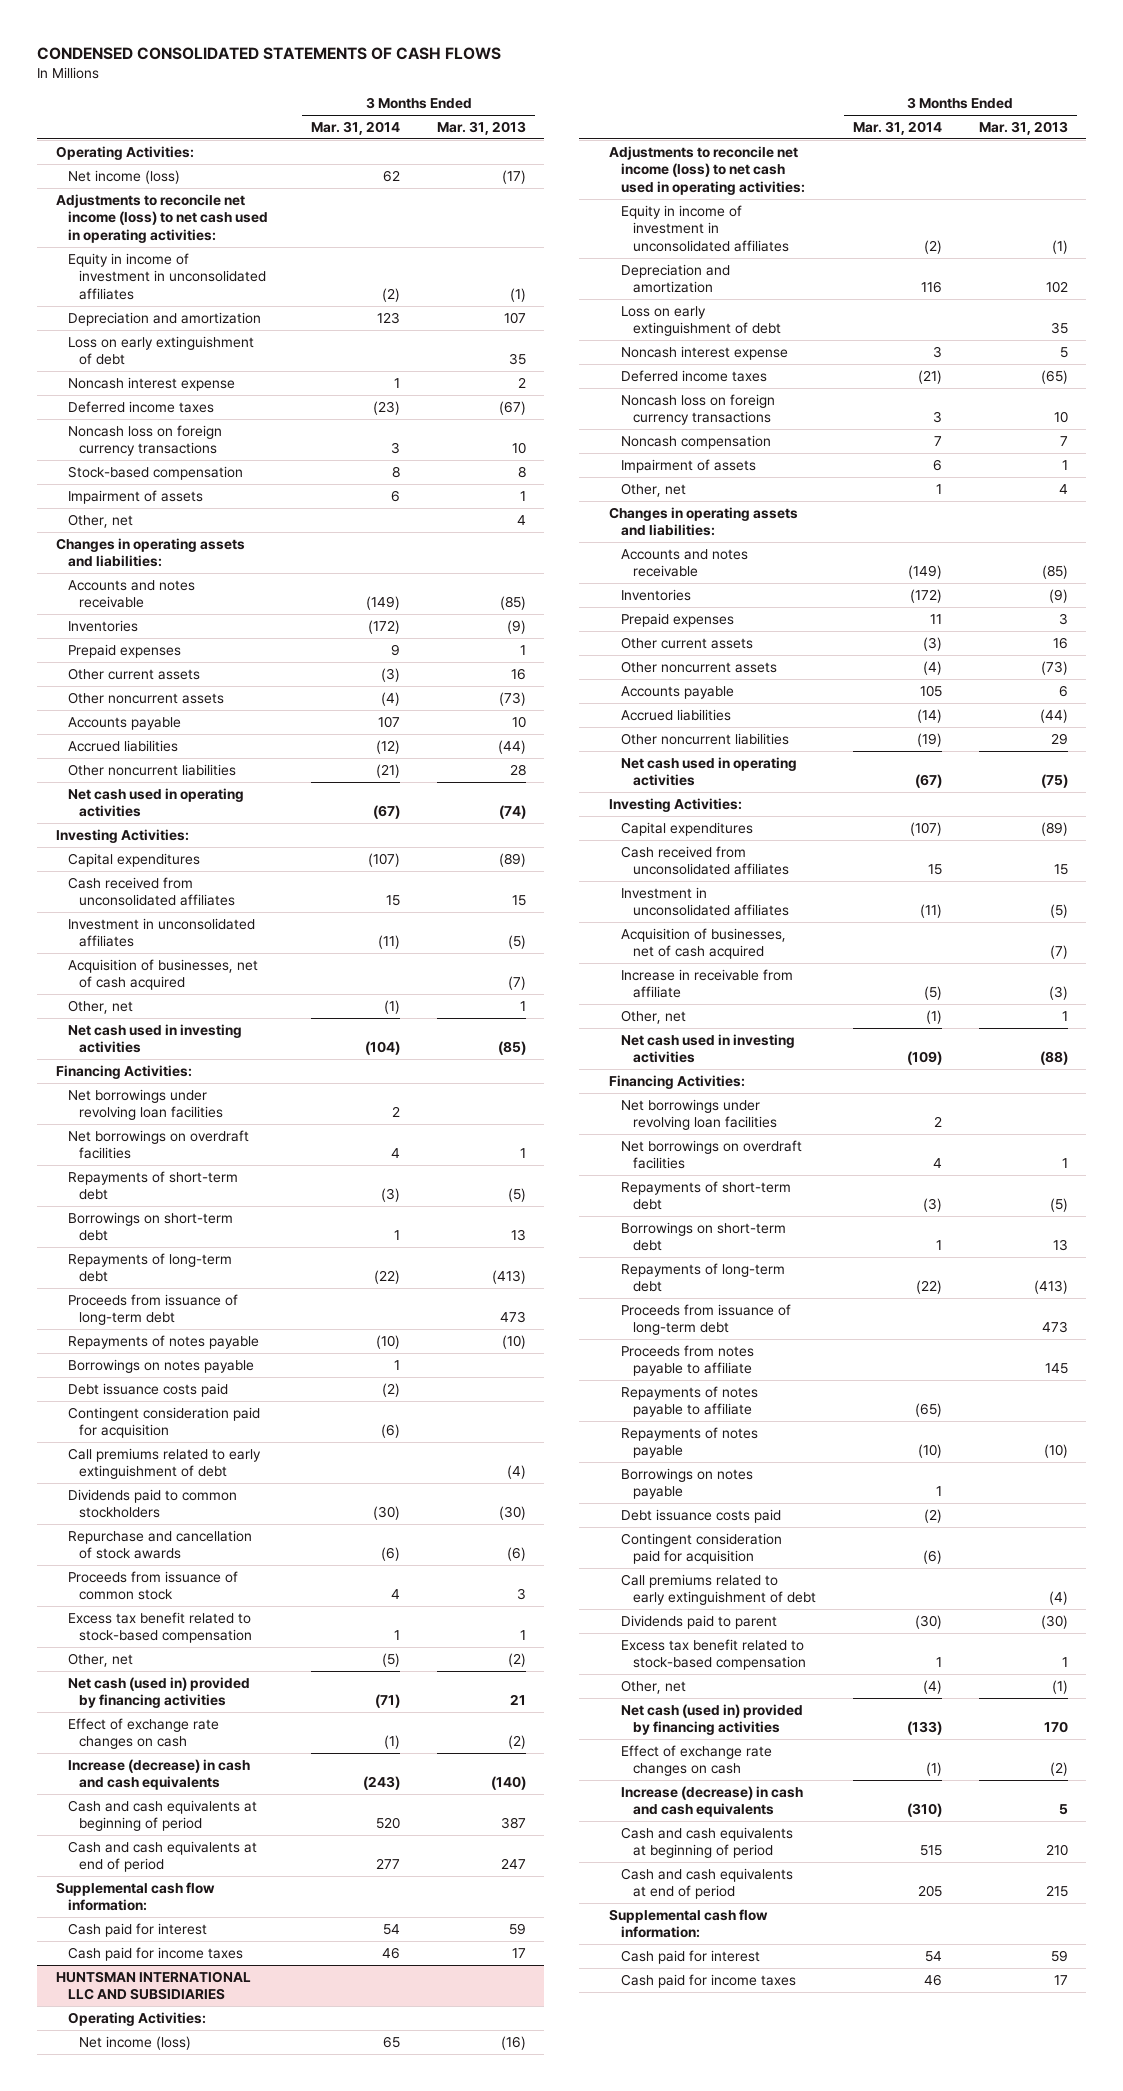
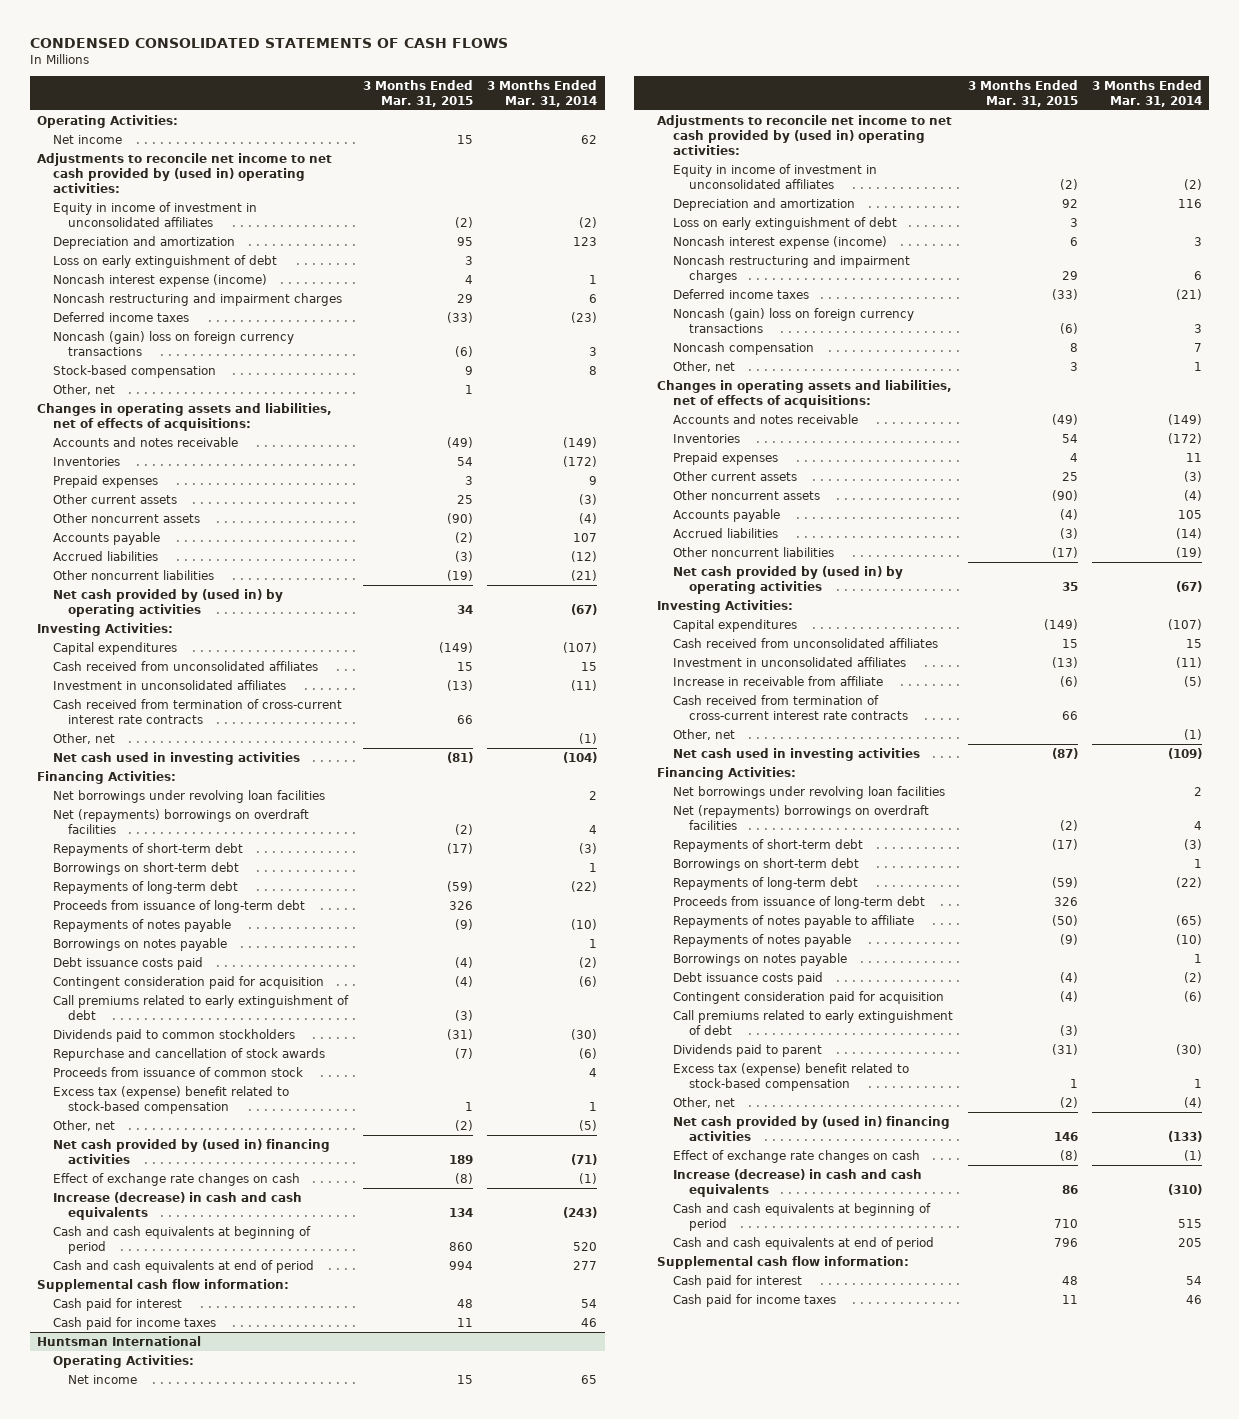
[436,121,526,136] Mar. 31, 2013 -> none
none -> [362,79,473,107] 3 Months Ended Mar. 31, 2015
[67,169,180,184] Net income (loss) -> [52,134,122,144] Net income
[55,193,268,243] Adjustments to reconcile net income (loss) to net cash used in operating activities: -> [37,152,333,193] Adjustments to reconcile net income to net cash provided by (used in) operating activities:
[67,376,235,391] Noncash interest expense -> [52,273,267,287] Noncash interest expense (income)
none -> [52,292,342,306] Noncash restructuring and impairment charges
[67,424,222,457] Noncash loss on foreign currency transactions -> [52,330,294,356] Noncash (gain) loss on foreign currency transactions
[67,489,203,504] Impairment of assets -> none
[55,537,245,568] Changes in operating assets and liabilities: -> [37,402,333,431] Changes in operating assets and liabilities, net of effects of acquisitions:
[67,787,244,818] Net cash used in operating activities -> [52,588,283,617] Net cash provided by (used in) by operating activities
[67,958,258,991] Acquisition of businesses, net of cash acquired -> none
none -> [52,698,342,724] Cash received from termination of cross-current interest rate contracts
[67,1129,249,1160] Net borrowings on overdraft facilities -> [52,808,309,834] Net (repayments) borrowings on overdraft facilities
[67,1611,253,1644] Excess tax benefit related to stock-based compensation -> [52,1085,289,1114] Excess tax (expense) benefit related to stock-based compensation
[67,1676,250,1709] Net cash (used in) provided by financing activities -> [52,1138,330,1164] Net cash provided by (used in) financing activities
[55,1970,251,2001] HUNTSMAN INTERNATIONAL LLC AND SUBSIDIARIES -> none
none -> [37,1335,202,1346] Huntsman International
[79,2035,192,2050] Net income (loss) -> [68,1374,138,1384] Net income
[609,145,806,195] Adjustments to reconcile net income (loss) to net cash used in operating activities: -> [657,114,953,155] Adjustments to reconcile net income to net cash provided by (used in) operating activities:
[621,345,789,360] Noncash interest expense -> [673,235,888,249] Noncash interest expense (income)
none -> [673,254,911,283] Noncash restructuring and impairment charges
[621,393,776,426] Noncash loss on foreign currency transactions -> [673,307,915,333] Noncash (gain) loss on foreign currency transactions
[621,458,757,473] Impairment of assets -> none
[609,506,799,537] Changes in operating assets and liabilities: -> [657,379,953,408] Changes in operating assets and liabilities, net of effects of acquisitions:
[621,756,798,787] Net cash used in operating activities -> [673,565,904,594] Net cash provided by (used in) by operating activities
[621,927,787,960] Acquisition of businesses, net of cash acquired -> none
none -> [673,694,908,720] Cash received from termination of cross-current interest rate contracts
[621,1139,803,1170] Net borrowings on overdraft facilities -> [673,804,930,830] Net (repayments) borrowings on overdraft facilities
[621,1344,755,1377] Proceeds from notes payable to affiliate -> none
[621,1638,806,1671] Excess tax benefit related to stock-based compensation -> [673,1062,910,1091] Excess tax (expense) benefit related to stock-based compensation
[621,1703,804,1736] Net cash (used in) provided by financing activities -> [673,1115,951,1141] Net cash provided by (used in) financing activities

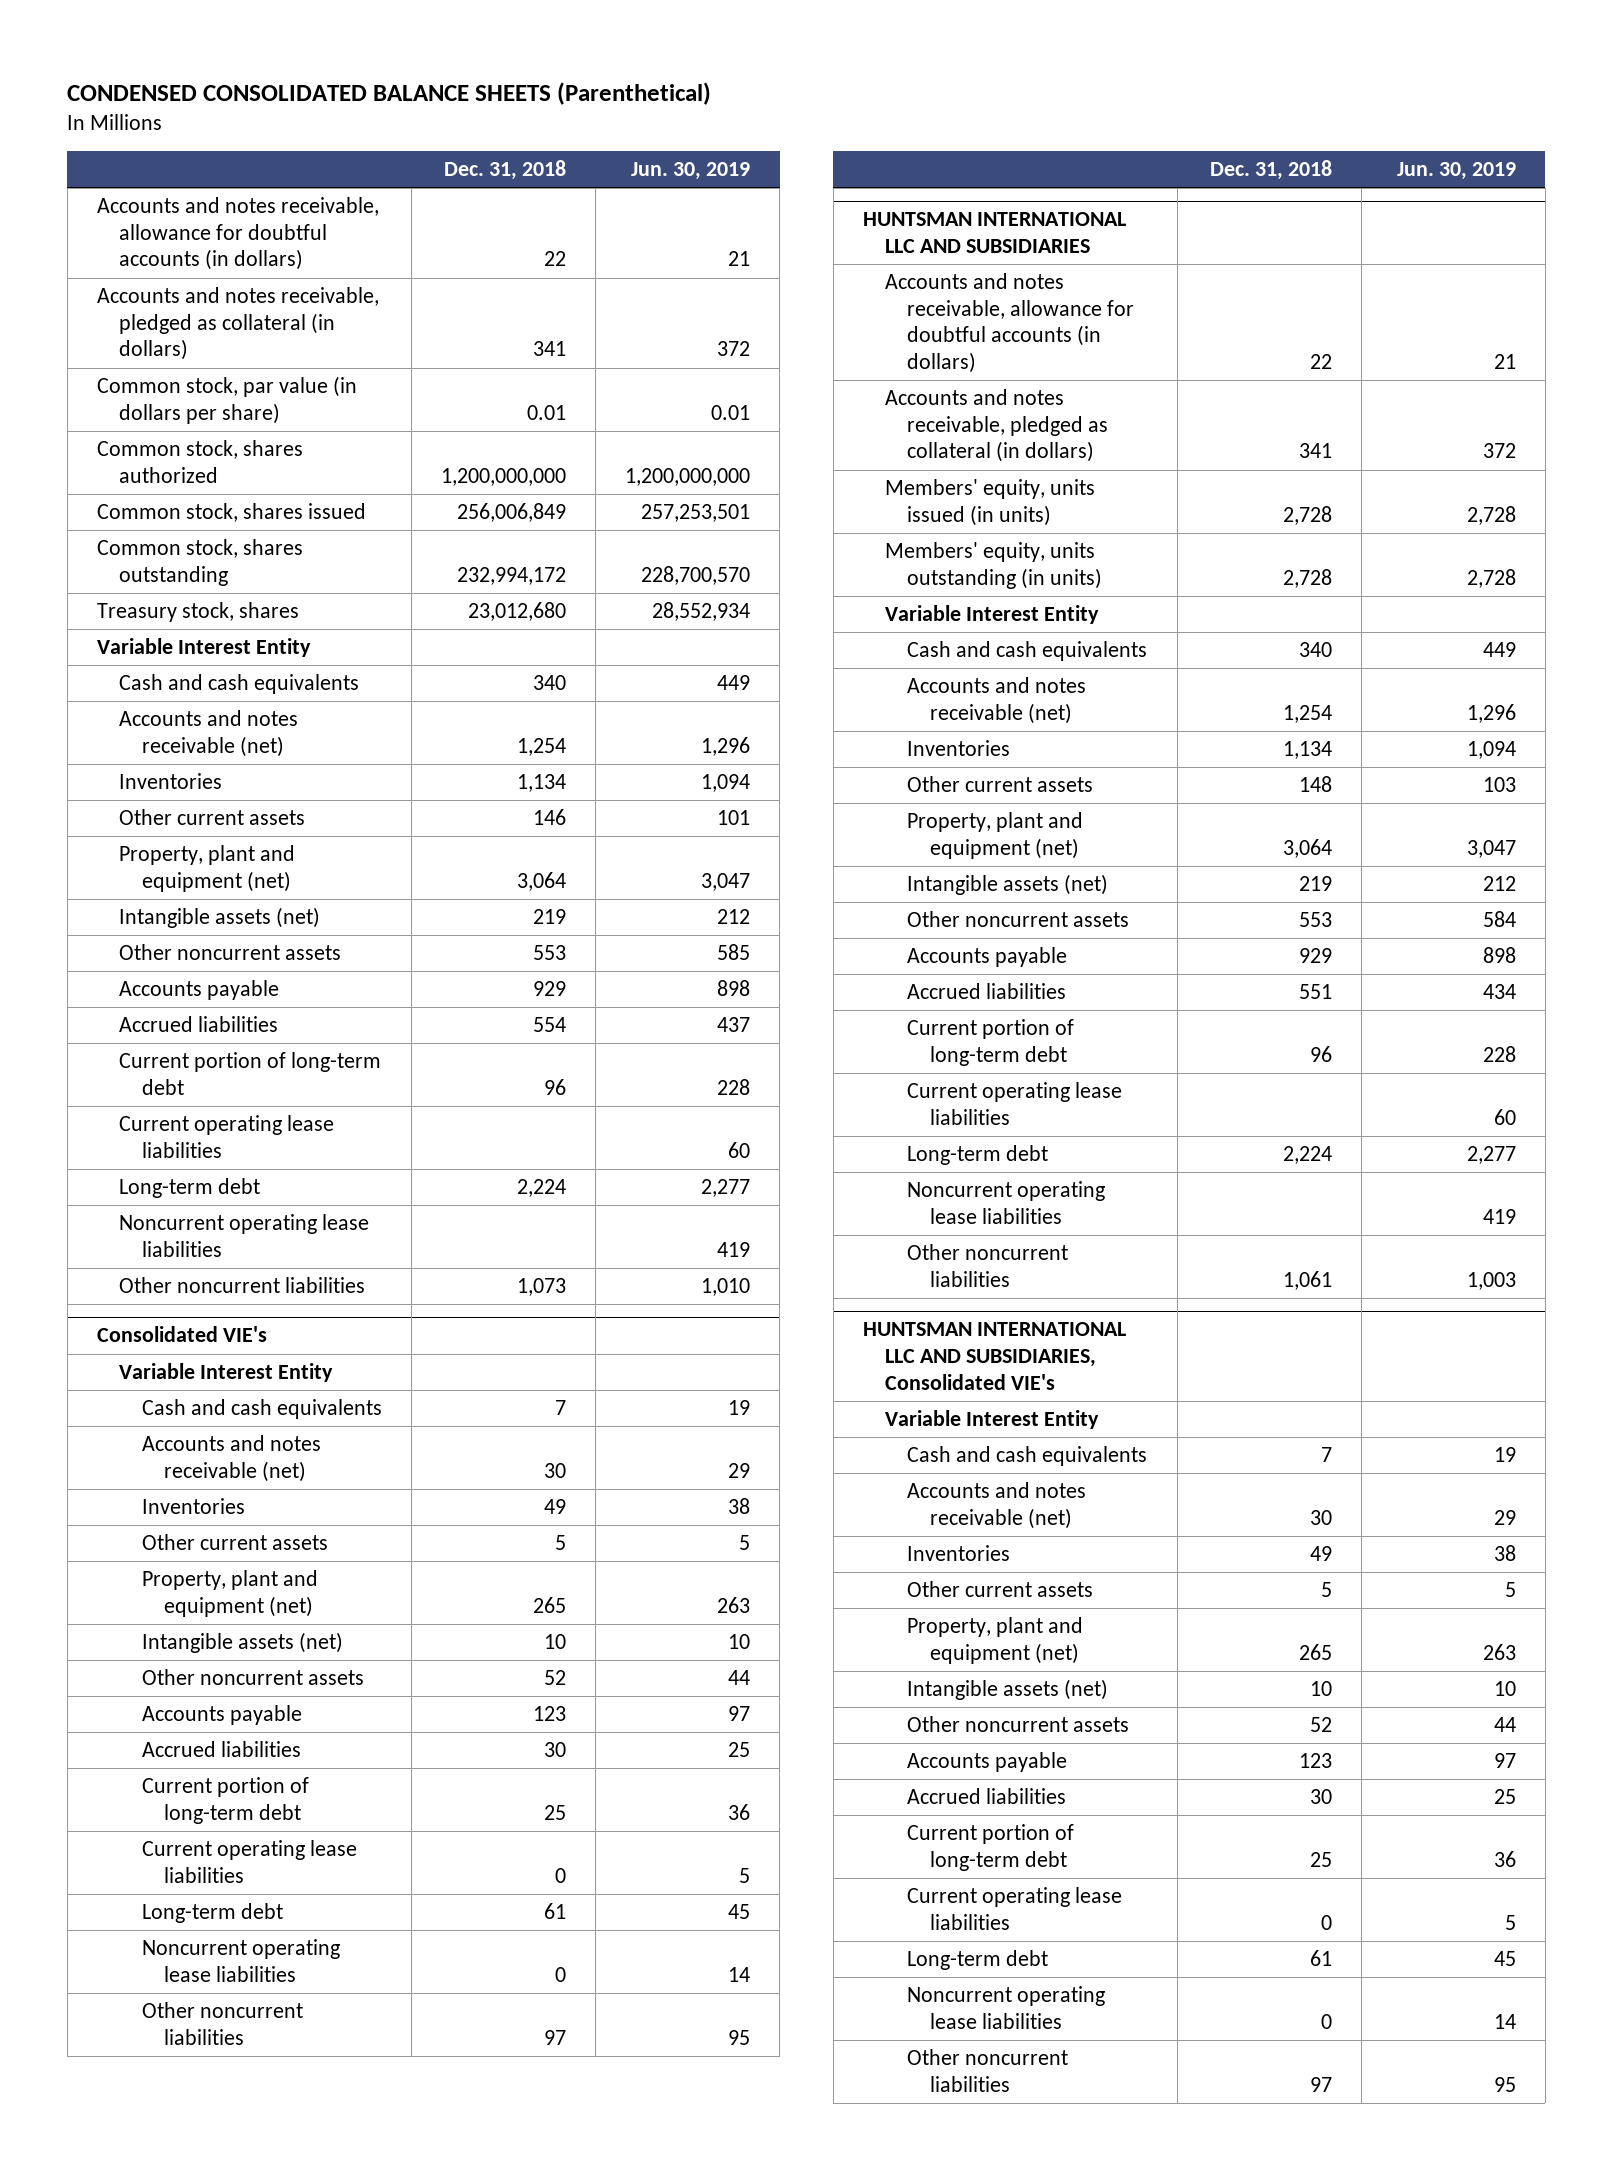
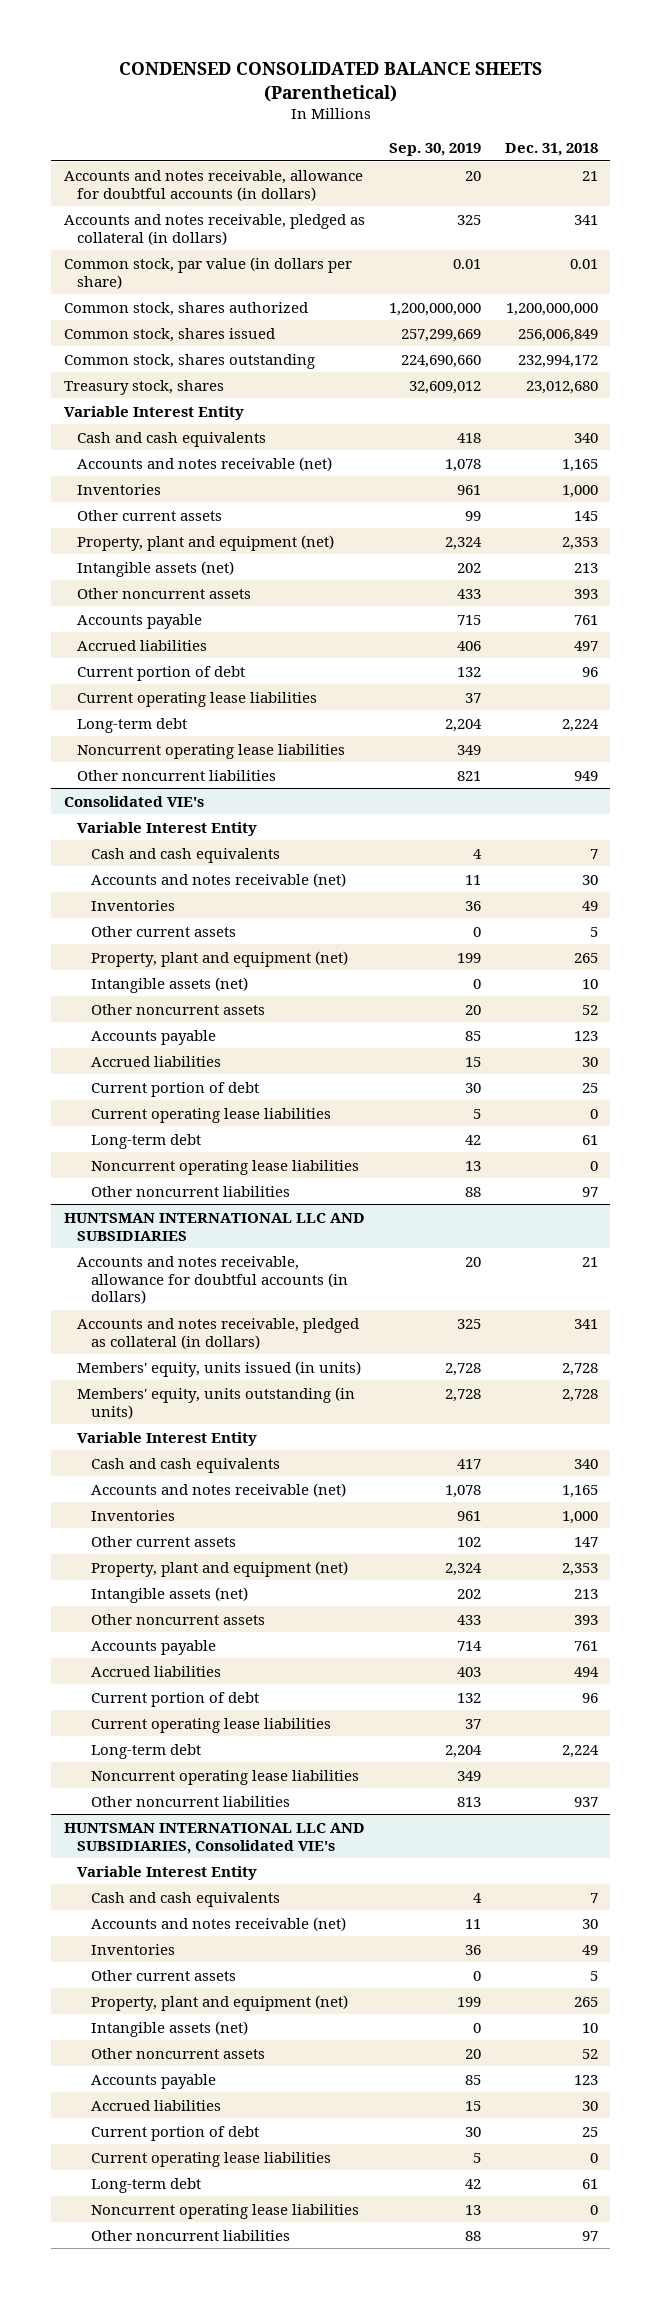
[630,162,750,181] Jun. 30, 2019 -> none
none -> [388,143,481,157] Sep. 30, 2019
[543,251,566,267] 22 -> [581,170,598,181] 21
[516,737,566,756] 1,254 -> [561,458,598,472] 1,165
[516,774,566,793] 1,134 -> [561,484,598,498] 1,000
[532,809,566,826] 146 -> [573,510,598,521] 145
[516,871,566,891] 3,064 -> [561,536,598,550] 2,353
[532,909,566,925] 219 -> [573,562,598,573] 213
[532,945,566,961] 553 -> [573,588,598,599] 393
[532,981,566,997] 929 -> [573,614,598,625] 761
[532,1017,566,1033] 554 -> [573,640,598,651] 497
[119,1052,382,1095] Current portion of long-term debt -> [77,665,246,681] Current portion of debt
[516,1278,566,1297] 1,073 -> [573,770,598,781] 949
[141,1777,309,1824] Current portion of long-term debt -> [90,1081,259,1097] Current portion of debt
[1309,353,1332,369] 22 -> [581,1256,598,1267] 21
[1282,704,1332,723] 1,254 -> [561,1484,598,1498] 1,165
[1282,741,1332,760] 1,134 -> [561,1510,598,1524] 1,000
[1298,776,1332,793] 148 -> [573,1536,598,1547] 147
[1282,838,1332,858] 3,064 -> [561,1562,598,1576] 2,353
[1298,876,1332,892] 219 -> [573,1588,598,1599] 213
[1298,912,1332,928] 553 -> [573,1614,598,1625] 393
[1298,948,1332,964] 929 -> [573,1640,598,1651] 761
[1298,984,1332,1000] 551 -> [573,1666,599,1677] 494
[907,1019,1075,1066] Current portion of long-term debt -> [90,1691,259,1707] Current portion of debt
[1282,1270,1332,1290] 1,061 -> [573,1796,598,1807] 937
[907,1824,1075,1871] Current portion of long-term debt -> [90,2125,259,2141] Current portion of debt

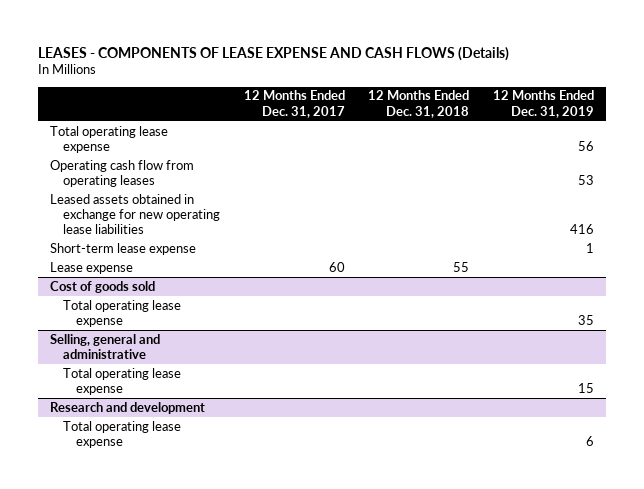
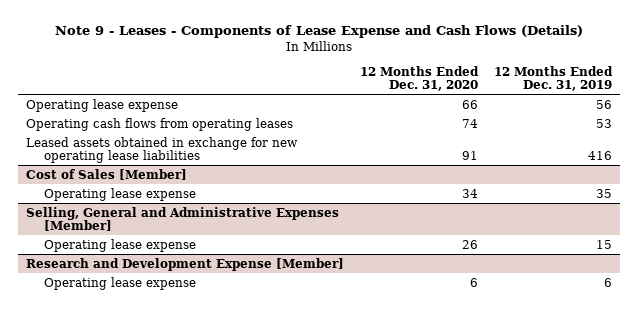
[38,46,510,61] LEASES - COMPONENTS OF LEASE EXPENSE AND CASH FLOWS (Details) -> [55,25,584,39] Note 9 - Leases - Components of Lease Expense and Cash Flows (Details)
[243,90,345,118] 12 Months Ended Dec. 31, 2017 -> none
[368,90,470,118] 12 Months Ended Dec. 31, 2018 -> none
none -> [360,65,480,91] 12 Months Ended Dec. 31, 2020
[50,125,169,154] Total operating lease expense -> [25,98,178,112] Operating lease expense
[50,159,195,188] Operating cash flow from operating leases -> [25,117,293,131] Operating cash flows from operating leases
[50,242,197,255] Short-term lease expense -> none
[50,261,134,274] Lease expense -> none
[50,280,156,293] Cost of goods sold -> [25,168,187,180] Cost of Sales [Member]
[62,299,181,328] Total operating lease expense -> [43,187,196,201] Operating lease expense
[50,333,161,360] Selling, general and administrative -> [25,206,339,231] Selling, General and Administrative Expenses [Member]
[62,367,181,396] Total operating lease expense -> [43,238,196,252] Operating lease expense
[50,401,206,414] Research and development -> [25,257,344,271] Research and Development Expense [Member]
[62,420,181,449] Total operating lease expense -> [43,276,196,290] Operating lease expense

